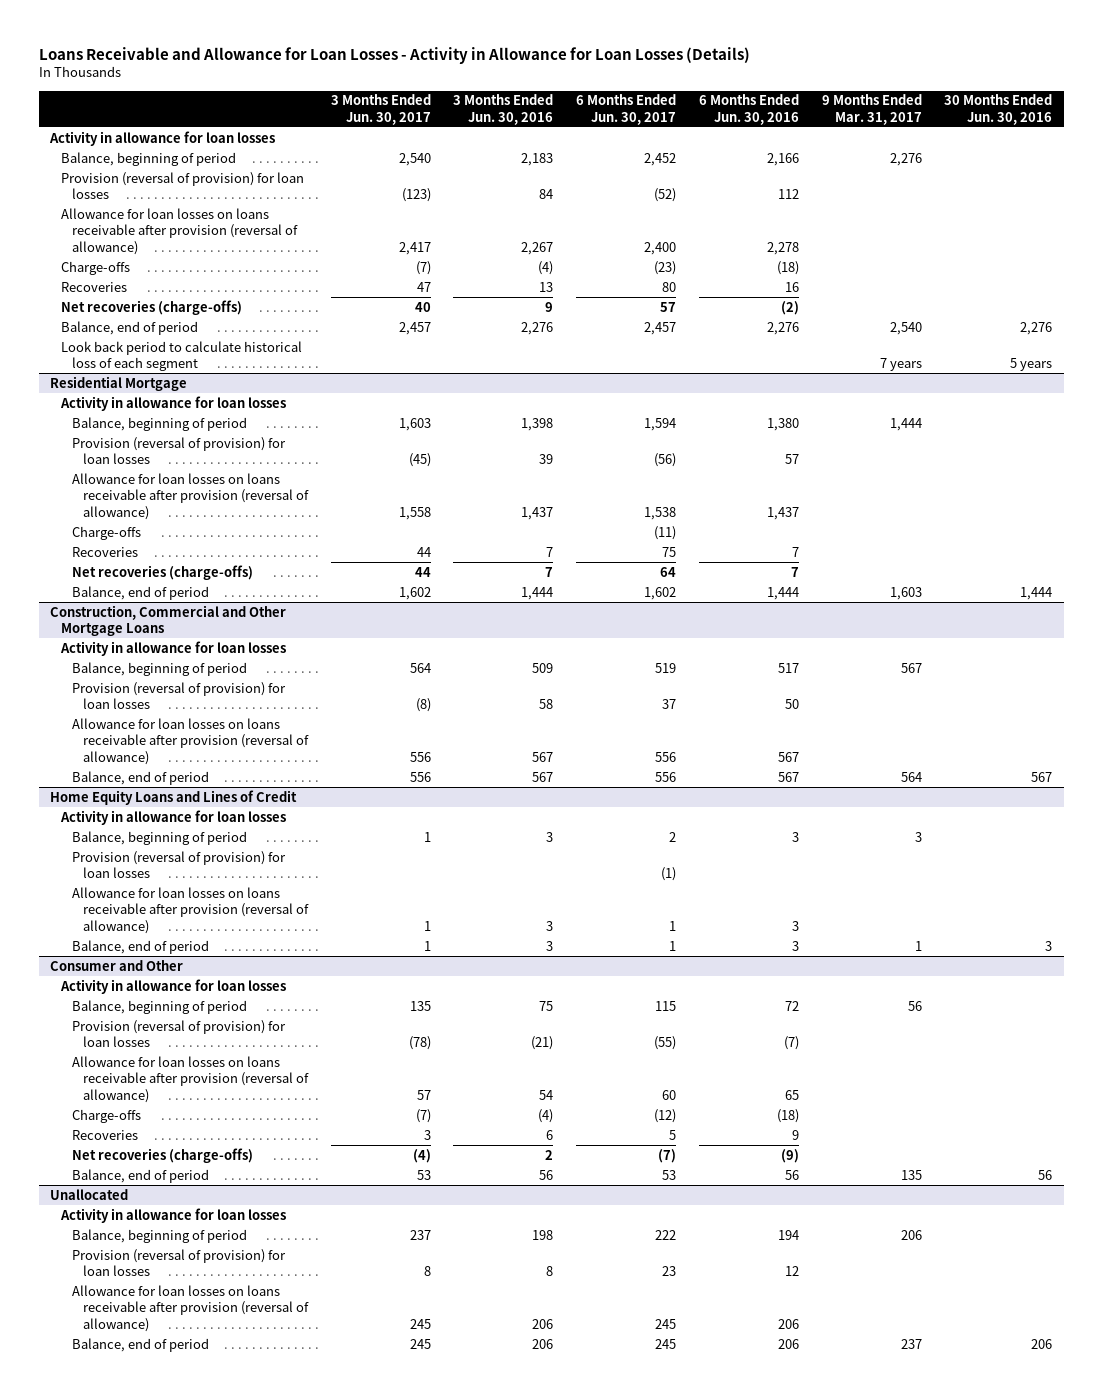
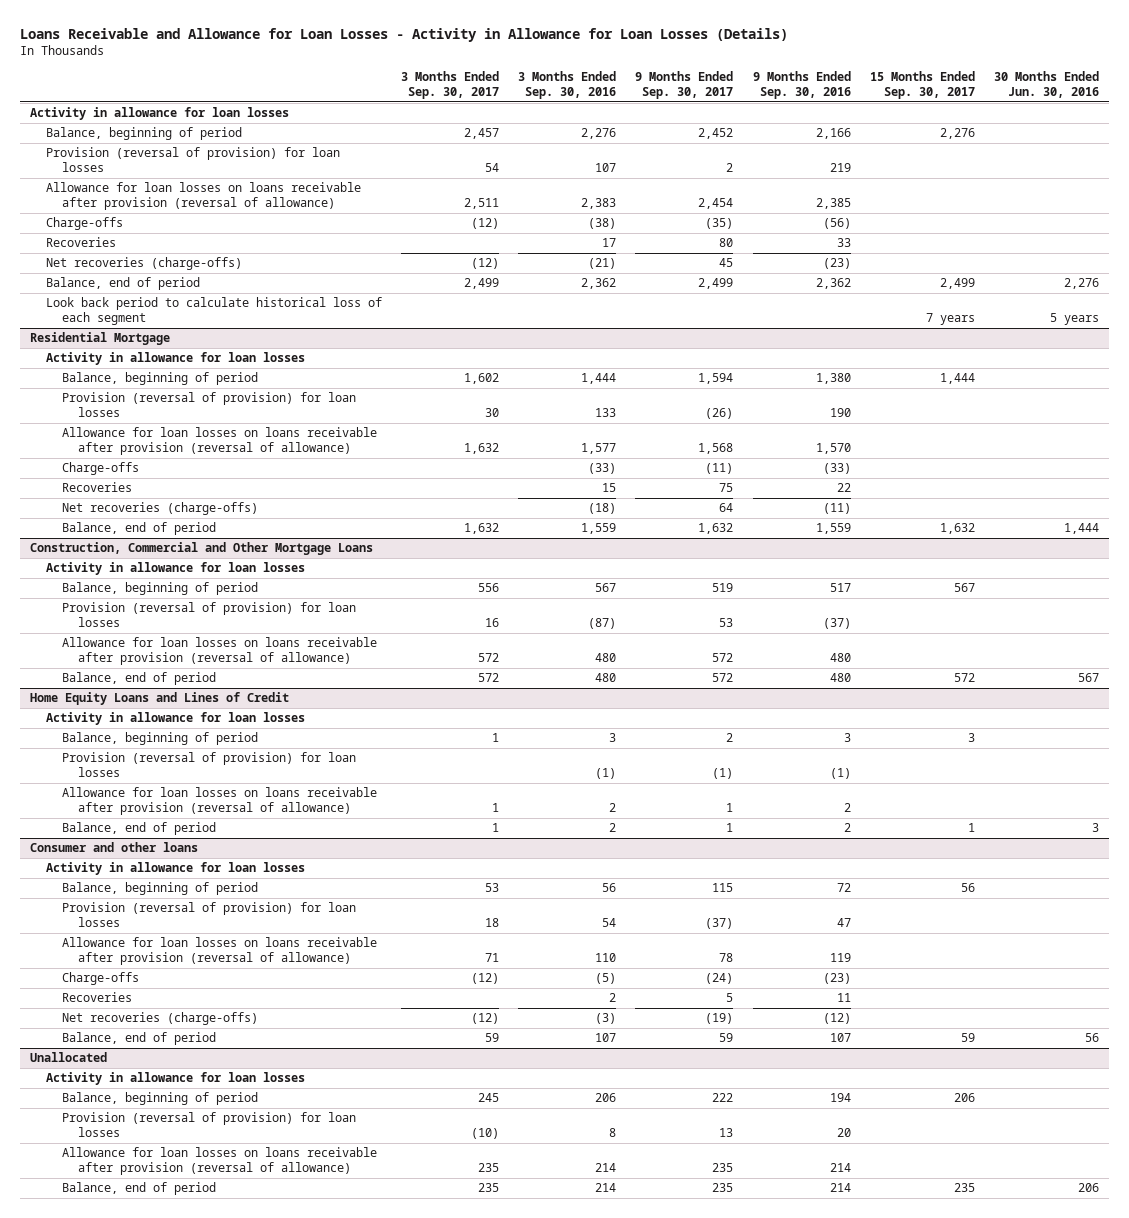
[330,94,431,125] 3 Months Ended Jun. 30, 2017 -> none
[453,94,554,125] 3 Months Ended Jun. 30, 2016 -> none
[576,94,677,125] 6 Months Ended Jun. 30, 2017 -> none
[698,94,799,125] 6 Months Ended Jun. 30, 2016 -> none
[821,94,922,125] 9 Months Ended Mar. 31, 2017 -> none
none -> [400,71,499,100] 3 Months Ended Sep. 30, 2017
none -> [518,71,617,100] 3 Months Ended Sep. 30, 2016
none -> [635,71,734,100] 9 Months Ended Sep. 30, 2017
none -> [752,71,851,100] 9 Months Ended Sep. 30, 2016
none -> [869,71,975,100] 15 Months Ended Sep. 30, 2017
[50,959,184,971] Consumer and Other -> [29,842,198,853] Consumer and other loans

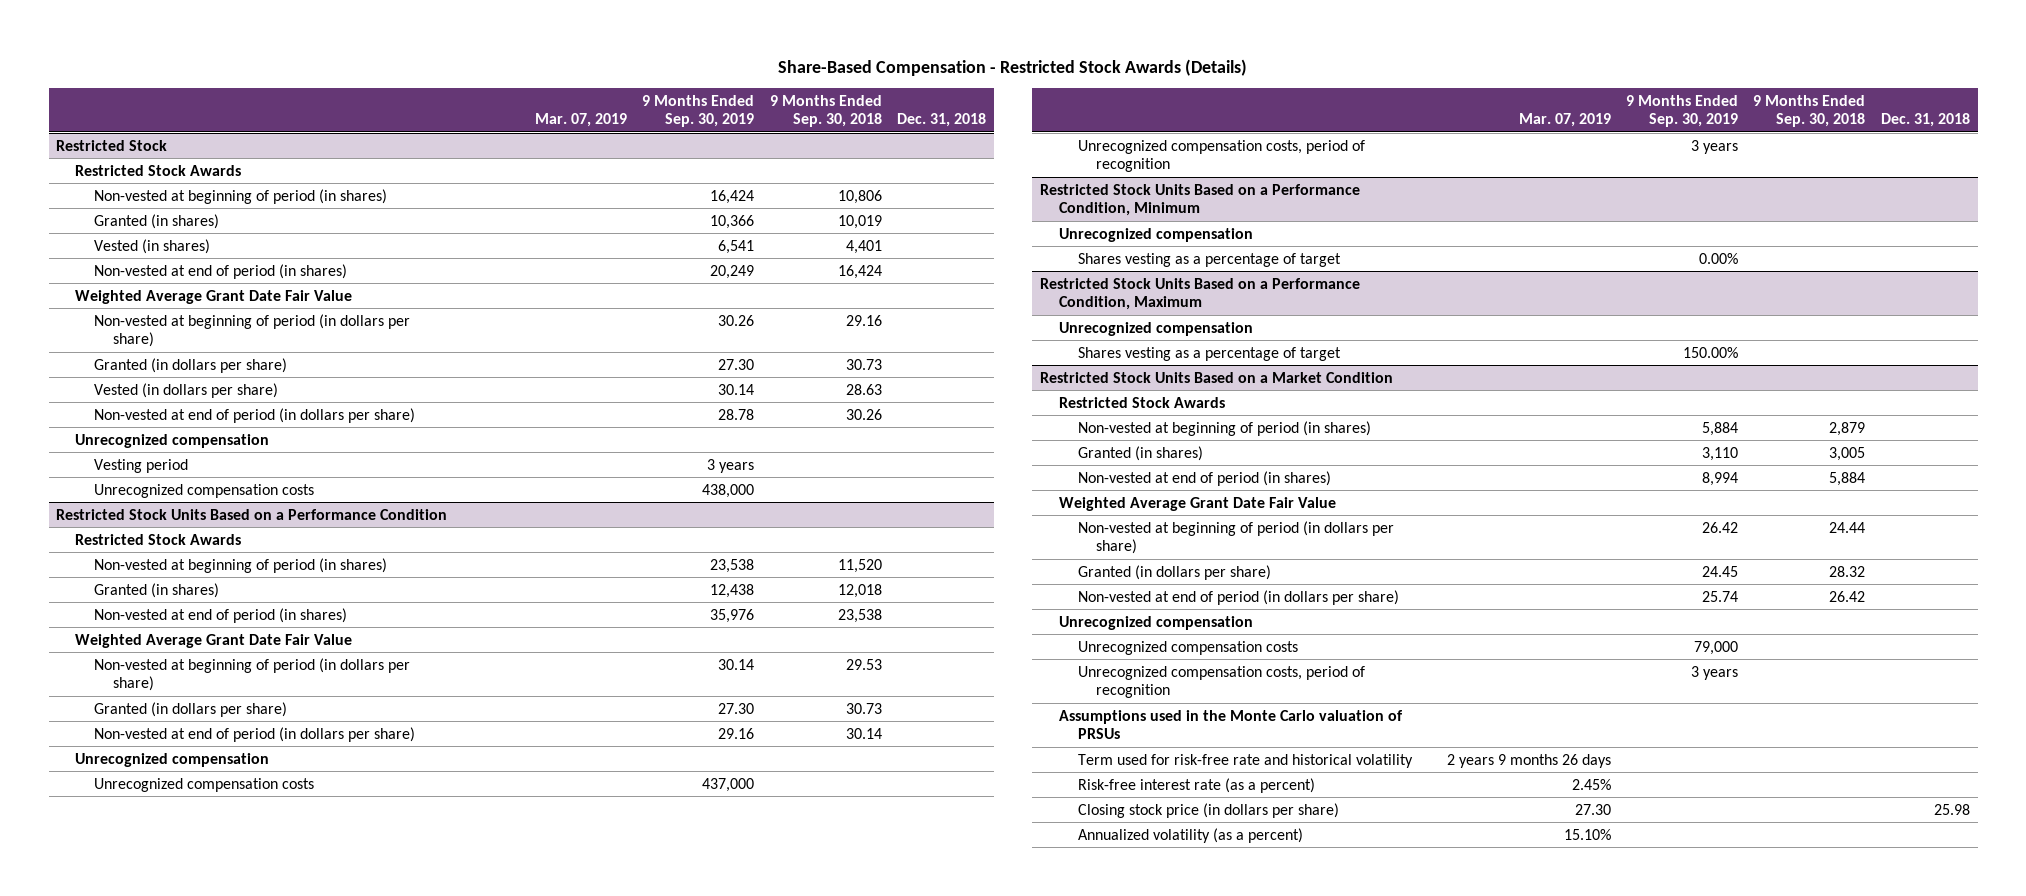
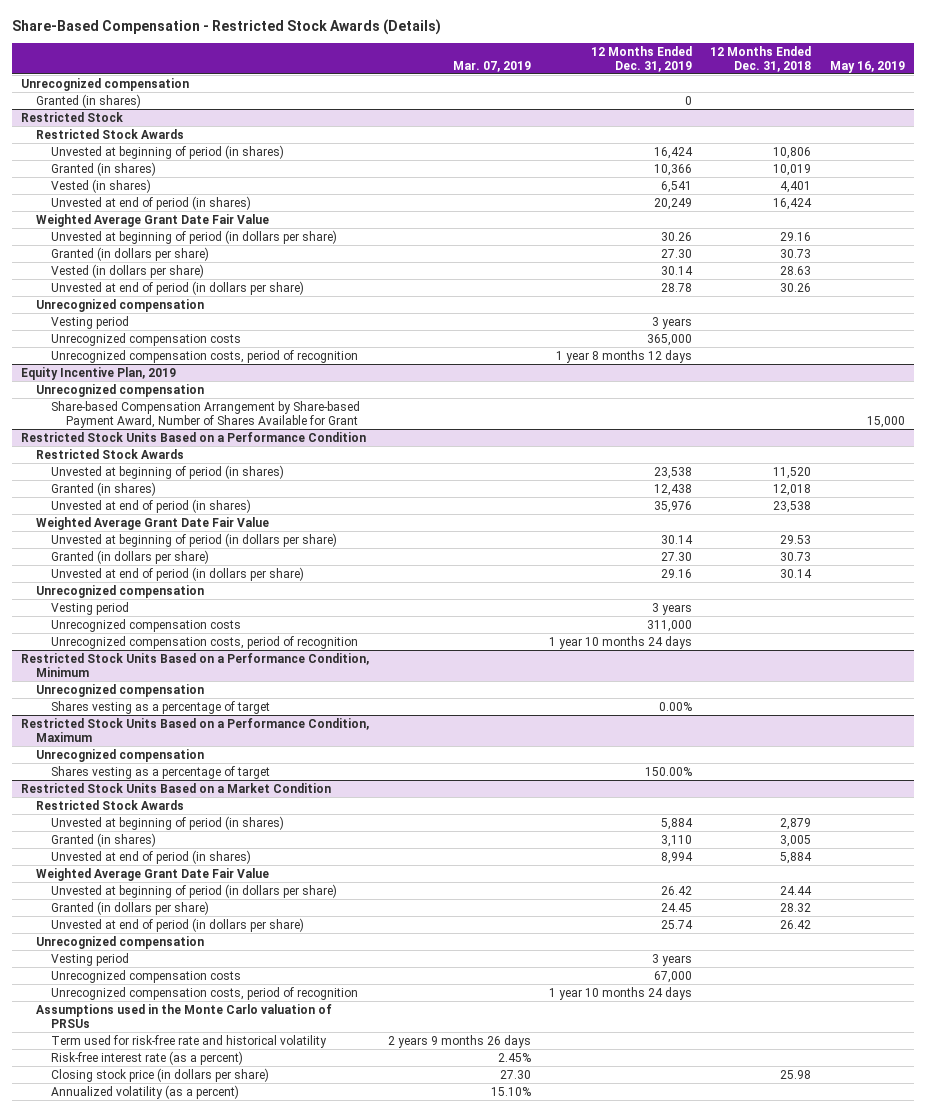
[642,94,755,128] 9 Months Ended Sep. 30, 2019 -> none
[769,94,882,128] 9 Months Ended Sep. 30, 2018 -> none
[897,113,987,128] Dec. 31, 2018 -> none
none -> [591,45,693,72] 12 Months Ended Dec. 31, 2019
none -> [710,45,812,72] 12 Months Ended Dec. 31, 2018
none -> [829,60,905,73] May 16, 2019
none -> [21,77,190,91] Unrecognized compensation
none -> [36,93,142,108] Granted (in shares)
[94,188,388,204] Non-vested at beginning of period (in shares) -> [51,144,285,159] Unvested at beginning of period (in shares)
[94,263,348,279] Non-vested at end of period (in shares) -> [51,195,252,210] Unvested at end of period (in shares)
[94,313,411,348] Non-vested at beginning of period (in dollars per share) -> [51,229,338,244] Unvested at beginning of period (in dollars per share)
[94,407,416,423] Non-vested at end of period (in dollars per share) -> [51,280,305,295] Unvested at end of period (in dollars per share)
none -> [51,349,359,363] Unrecognized compensation costs, period of recognition
none -> [21,366,177,380] Equity Incentive Plan, 2019
none -> [36,383,205,397] Unrecognized compensation
none -> [51,400,361,428] Share-based Compensation Arrangement by Share-based Payment Award, Number of Shares Available for Grant
[94,557,388,573] Non-vested at beginning of period (in shares) -> [51,464,285,479] Unvested at beginning of period (in shares)
[94,607,348,623] Non-vested at end of period (in shares) -> [51,498,252,513] Unvested at end of period (in shares)
[94,657,411,692] Non-vested at beginning of period (in dollars per share) -> [51,532,338,547] Unvested at beginning of period (in dollars per share)
[94,726,416,742] Non-vested at end of period (in dollars per share) -> [51,566,305,581] Unvested at end of period (in dollars per share)
none -> [51,601,130,615] Vesting period
[1077,420,1371,436] Non-vested at beginning of period (in shares) -> [51,815,285,830] Unvested at beginning of period (in shares)
[1077,470,1331,486] Non-vested at end of period (in shares) -> [51,849,252,864] Unvested at end of period (in shares)
[1077,520,1394,555] Non-vested at beginning of period (in dollars per share) -> [51,883,338,898] Unvested at beginning of period (in dollars per share)
[1077,589,1399,605] Non-vested at end of period (in dollars per share) -> [51,917,305,932] Unvested at end of period (in dollars per share)
none -> [51,952,130,966] Vesting period

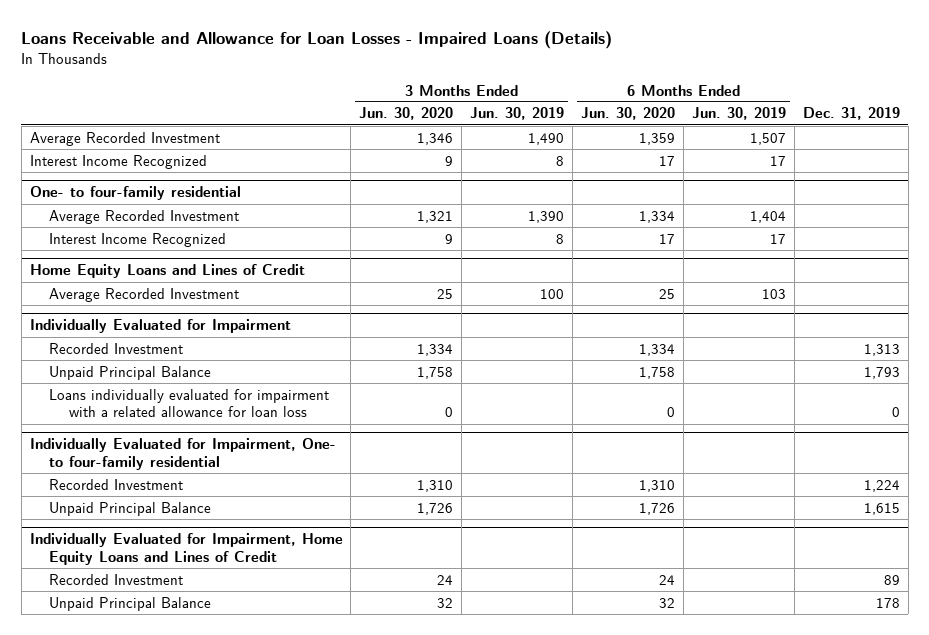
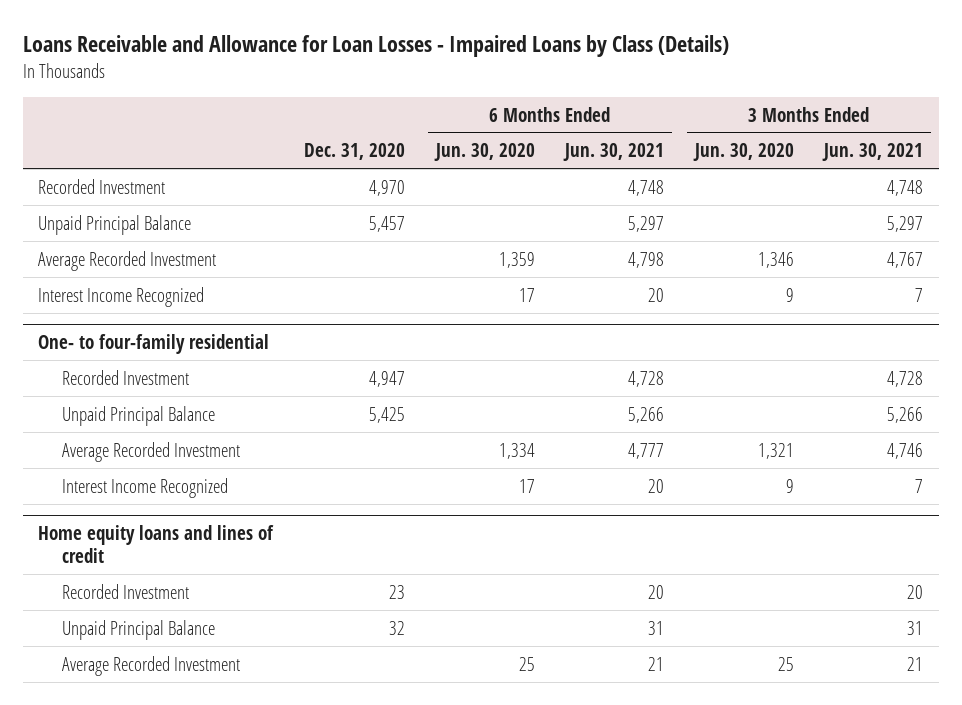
[21,31,613,50] Loans Receivable and Allowance for Loan Losses - Impaired Loans (Details) -> [23,35,730,58] Loans Receivable and Allowance for Loan Losses - Impaired Loans by Class (Details)
[470,107,565,121] Jun. 30, 2019 -> none
[692,107,787,121] Jun. 30, 2019 -> none
[802,107,900,121] Dec. 31, 2019 -> none
none -> [303,143,405,161] Dec. 31, 2020
none -> [563,143,665,162] Jun. 30, 2021
none -> [822,143,924,162] Jun. 30, 2021
none -> [38,178,166,194] Recorded Investment
none -> [38,214,192,235] Unpaid Principal Balance
none -> [62,369,190,385] Recorded Investment
none -> [62,405,216,426] Unpaid Principal Balance
[29,264,305,279] Home Equity Loans and Lines of Credit -> [38,524,275,563] Home equity loans and lines of credit
none -> [62,583,190,599] Recorded Investment
none -> [62,619,216,640] Unpaid Principal Balance
[29,319,291,334] Individually Evaluated for Impairment -> none
[49,342,184,354] Recorded Investment -> none
[49,365,212,380] Unpaid Principal Balance -> none
[49,388,330,418] Loans individually evaluated for impairment with a related allowance for loan loss -> none
[29,438,336,471] Individually Evaluated for Impairment, One- to four-family residential -> none
[49,478,184,490] Recorded Investment -> none
[49,501,212,516] Unpaid Principal Balance -> none
[29,533,343,566] Individually Evaluated for Impairment, Home Equity Loans and Lines of Credit -> none
[49,573,184,585] Recorded Investment -> none
[49,596,212,611] Unpaid Principal Balance -> none

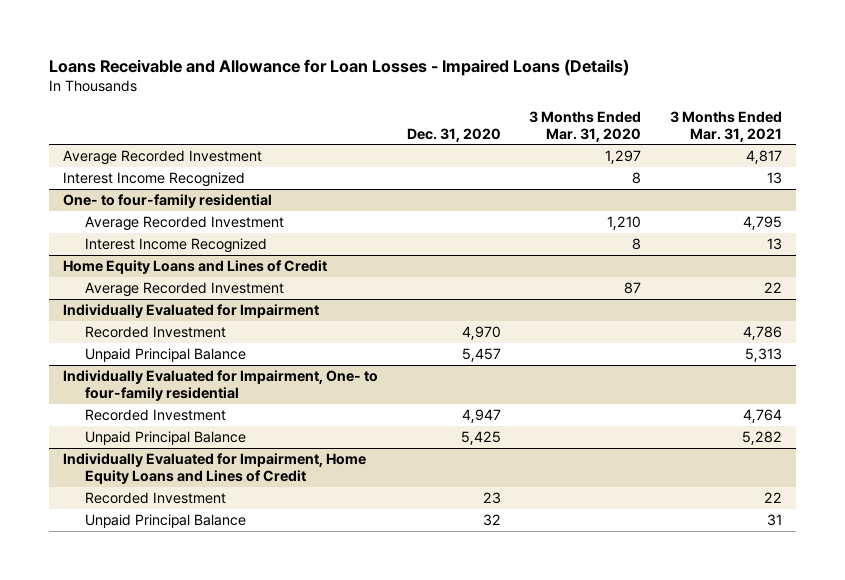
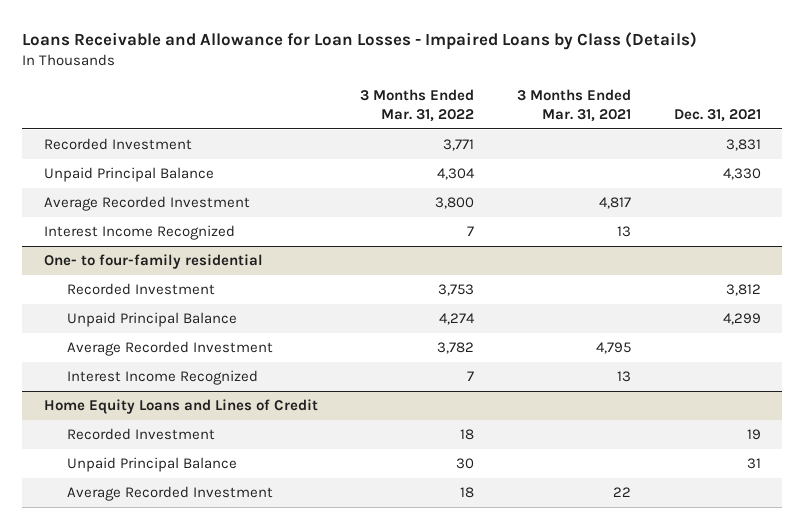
[48,58,629,76] Loans Receivable and Allowance for Loan Losses - Impaired Loans (Details) -> [22,32,698,51] Loans Receivable and Allowance for Loan Losses - Impaired Loans by Class (Details)
[406,127,501,142] Dec. 31, 2020 -> none
[529,110,642,142] 3 Months Ended Mar. 31, 2020 -> none
none -> [360,88,475,122] 3 Months Ended Mar. 31, 2022
none -> [673,108,761,122] Dec. 31, 2021
none -> [43,138,192,151] Recorded Investment
none -> [43,167,214,183] Unpaid Principal Balance
none -> [67,283,216,296] Recorded Investment
none -> [67,312,238,328] Unpaid Principal Balance
none -> [67,428,216,441] Recorded Investment
none -> [67,457,238,473] Unpaid Principal Balance
[63,304,320,319] Individually Evaluated for Impairment -> none
[84,326,226,339] Recorded Investment -> none
[84,348,246,363] Unpaid Principal Balance -> none
[63,370,379,401] Individually Evaluated for Impairment, One- to four-family residential -> none
[84,409,226,422] Recorded Investment -> none
[84,431,246,446] Unpaid Principal Balance -> none
[63,453,367,484] Individually Evaluated for Impairment, Home Equity Loans and Lines of Credit -> none
[84,492,226,505] Recorded Investment -> none
[84,514,246,529] Unpaid Principal Balance -> none

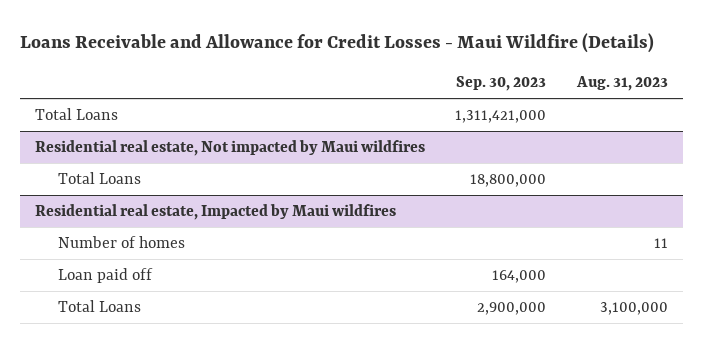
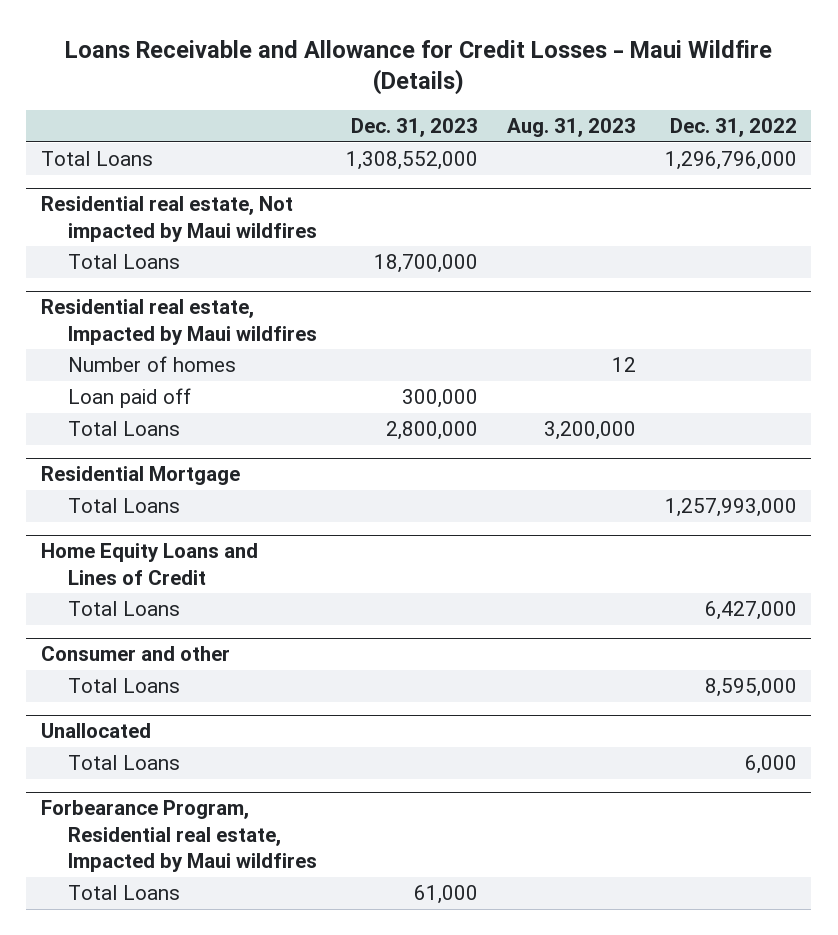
[456,76,547,92] Sep. 30, 2023 -> none
none -> [350,118,478,138] Dec. 31, 2023
none -> [669,118,797,138] Dec. 31, 2022
[653,238,668,249] 11 -> [611,357,636,373] 12
[599,302,668,316] 3,100,000 -> [543,421,636,441] 3,200,000
none -> [40,466,240,486] Residential Mortgage
none -> [67,498,180,514] Total Loans
none -> [40,543,258,585] Home Equity Loans and Lines of Credit
none -> [67,601,180,617] Total Loans
none -> [40,646,230,662] Consumer and other
none -> [67,678,180,694] Total Loans
none -> [40,723,151,739] Unallocated
none -> [67,755,180,771] Total Loans
none -> [40,800,317,872] Forbearance Program, Residential real estate, Impacted by Maui wildfires
none -> [67,885,180,901] Total Loans

